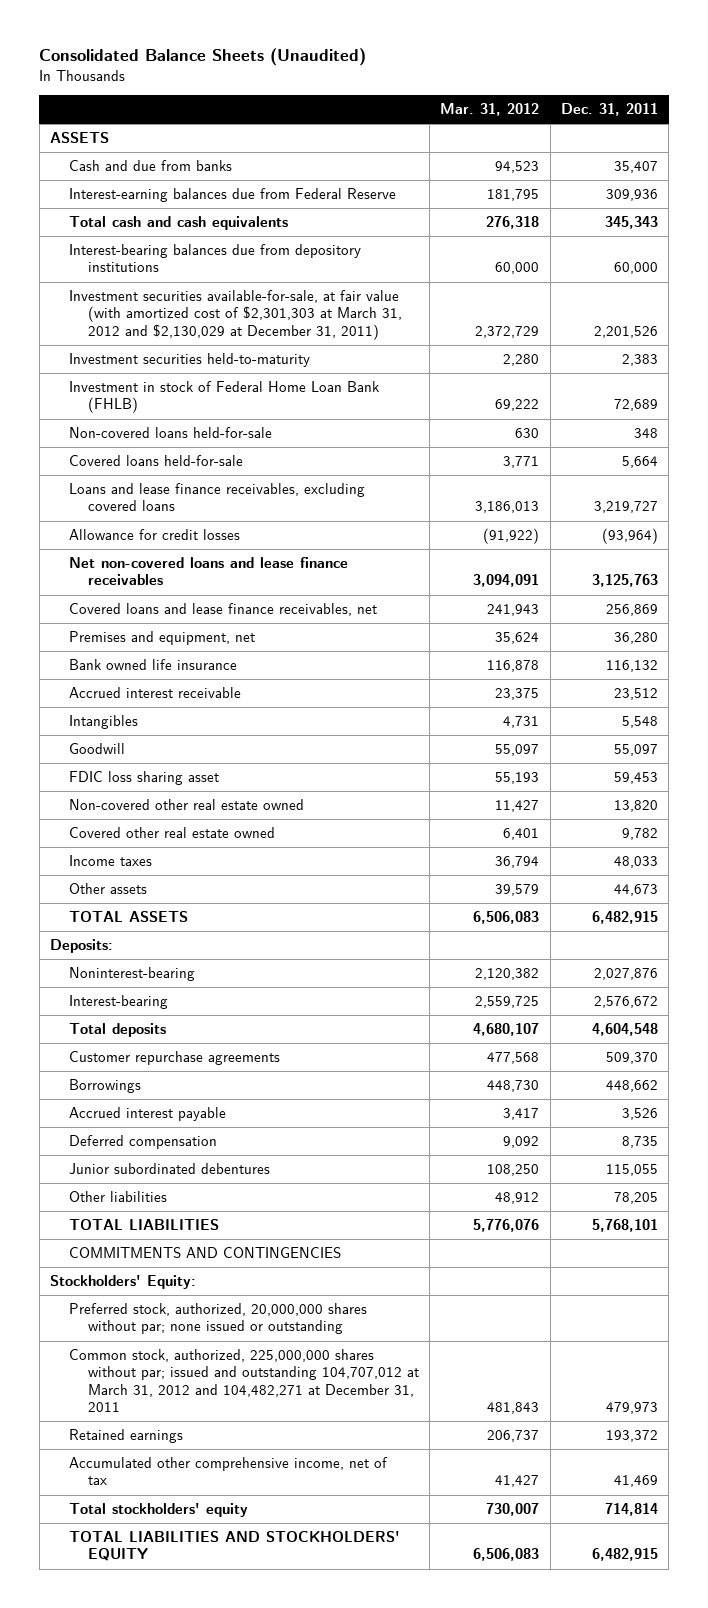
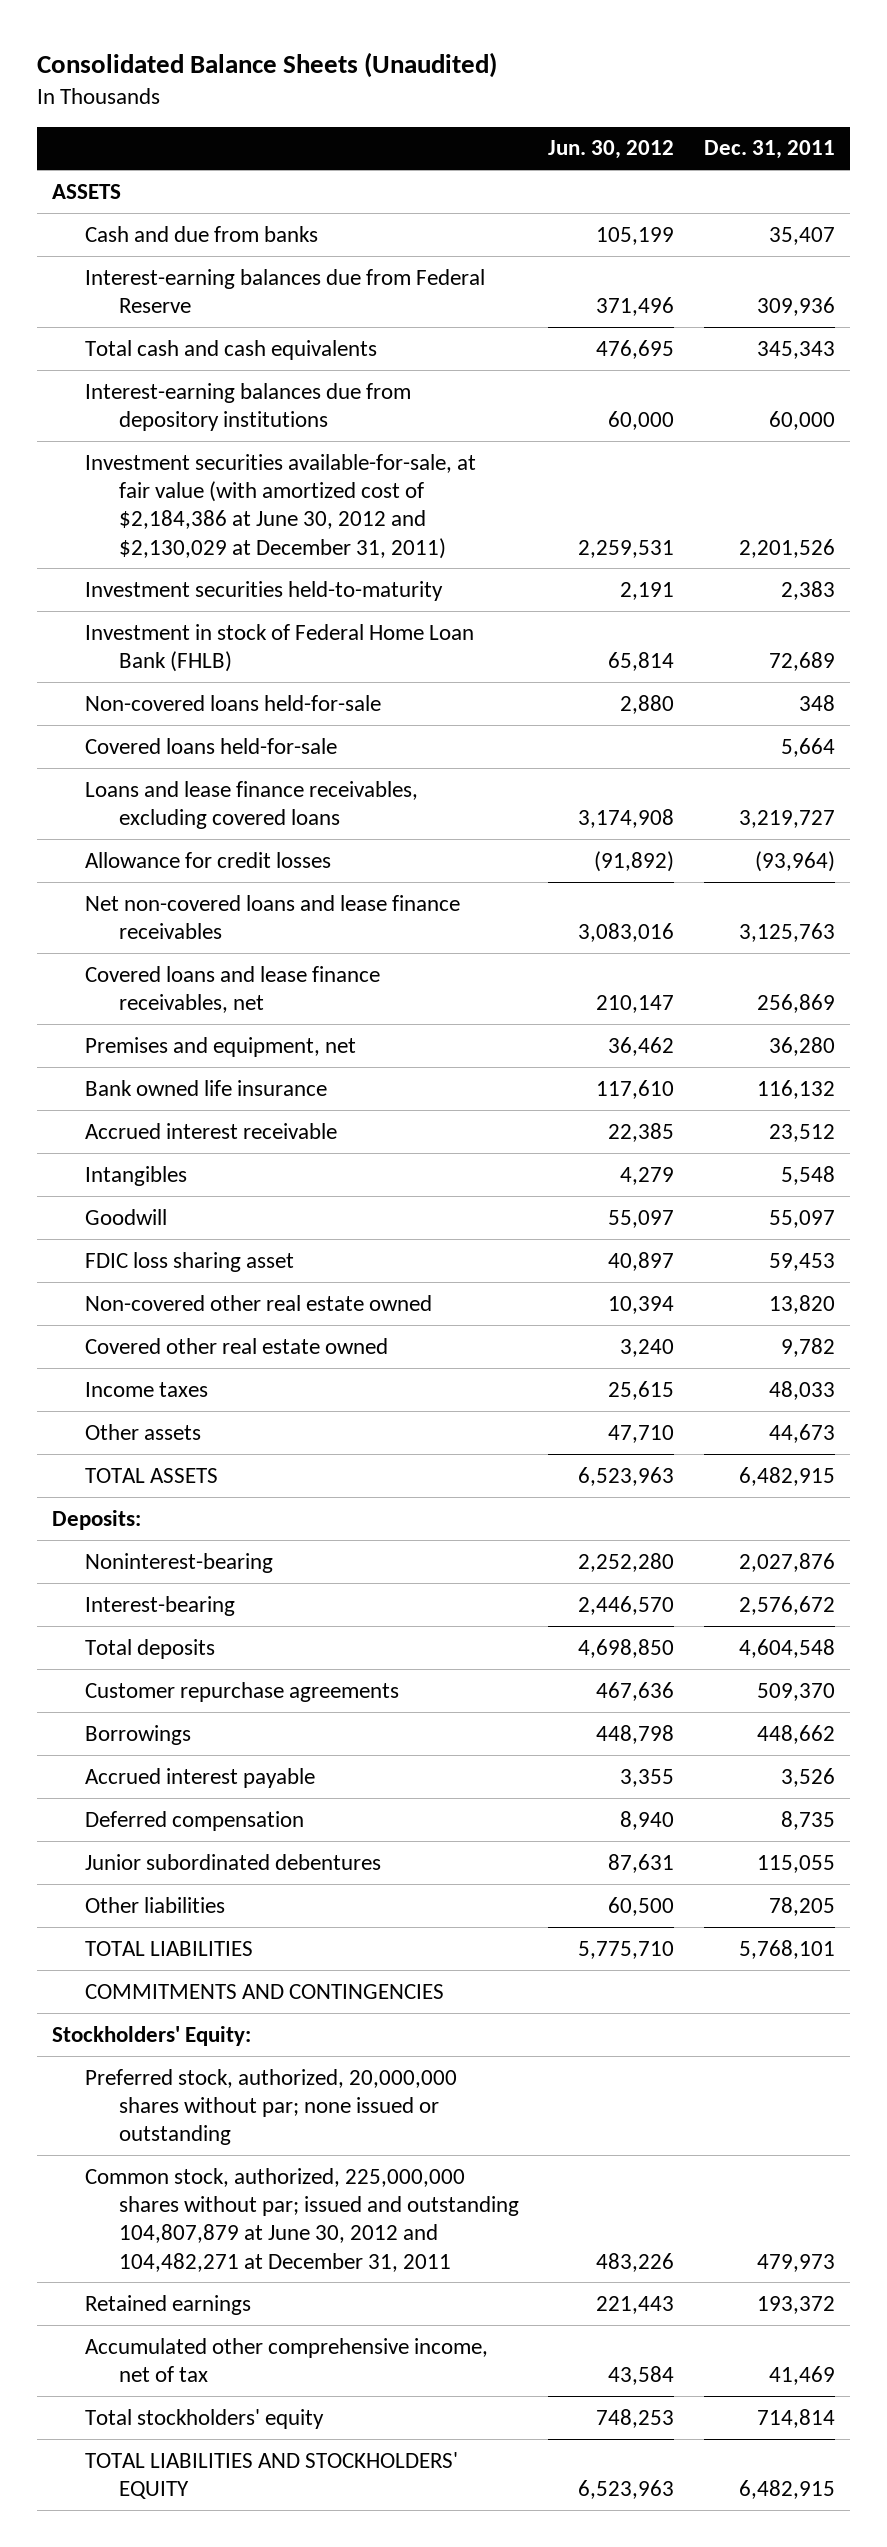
[440,103,540,117] Mar. 31, 2012 -> none
none -> [548,140,675,160] Jun. 30, 2012
[68,244,361,273] Interest-bearing balances due from depository institutions -> [85,382,412,432] Interest-earning balances due from depository institutions
[68,290,402,340] Investment securities available-for-sale, at fair value (with amortized cost of $2,301,303 at March 31, 2012 and $2,130,029 at December 31, 2011) -> [85,453,477,559] Investment securities available-for-sale, at fair value (with amortized cost of $2,184,386 at June 30, 2012 and $2,130,029 at December 31, 2011)
[68,1349,419,1413] Common stock, authorized, 225,000,000 shares without par; issued and outstanding 104,707,012 at March 31, 2012 and 104,482,271 at December 31, 2011 -> [85,2167,519,2272] Common stock, authorized, 225,000,000 shares without par; issued and outstanding 104,807,879 at June 30, 2012 and 104,482,271 at December 31, 2011

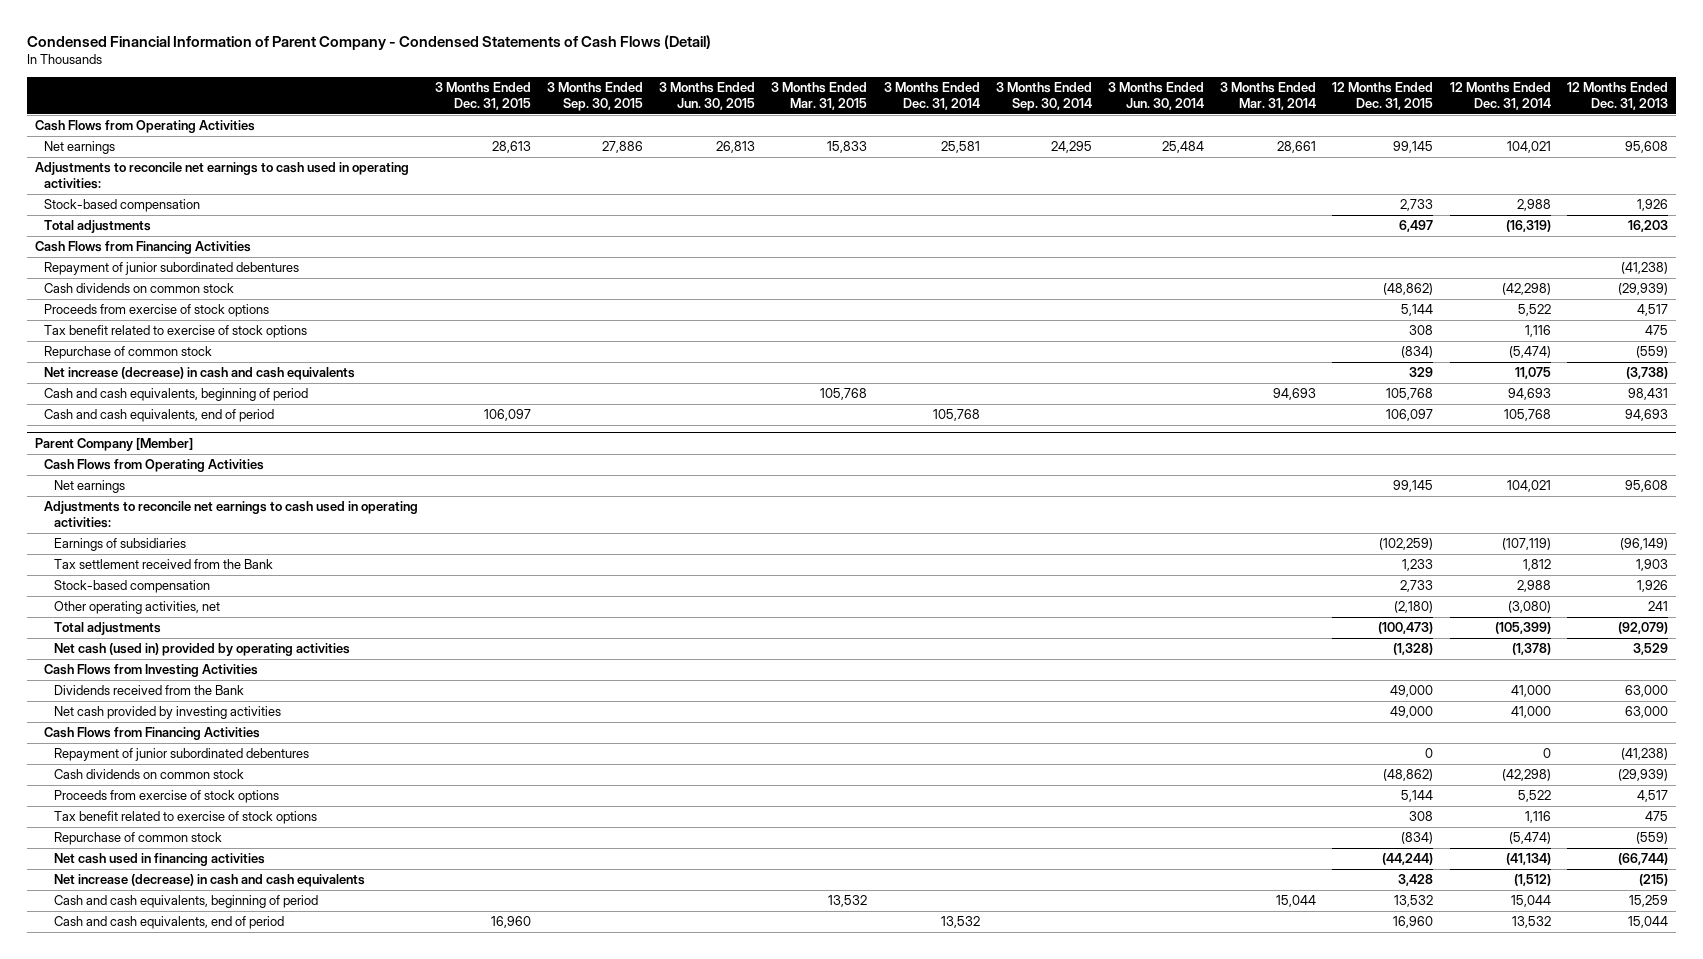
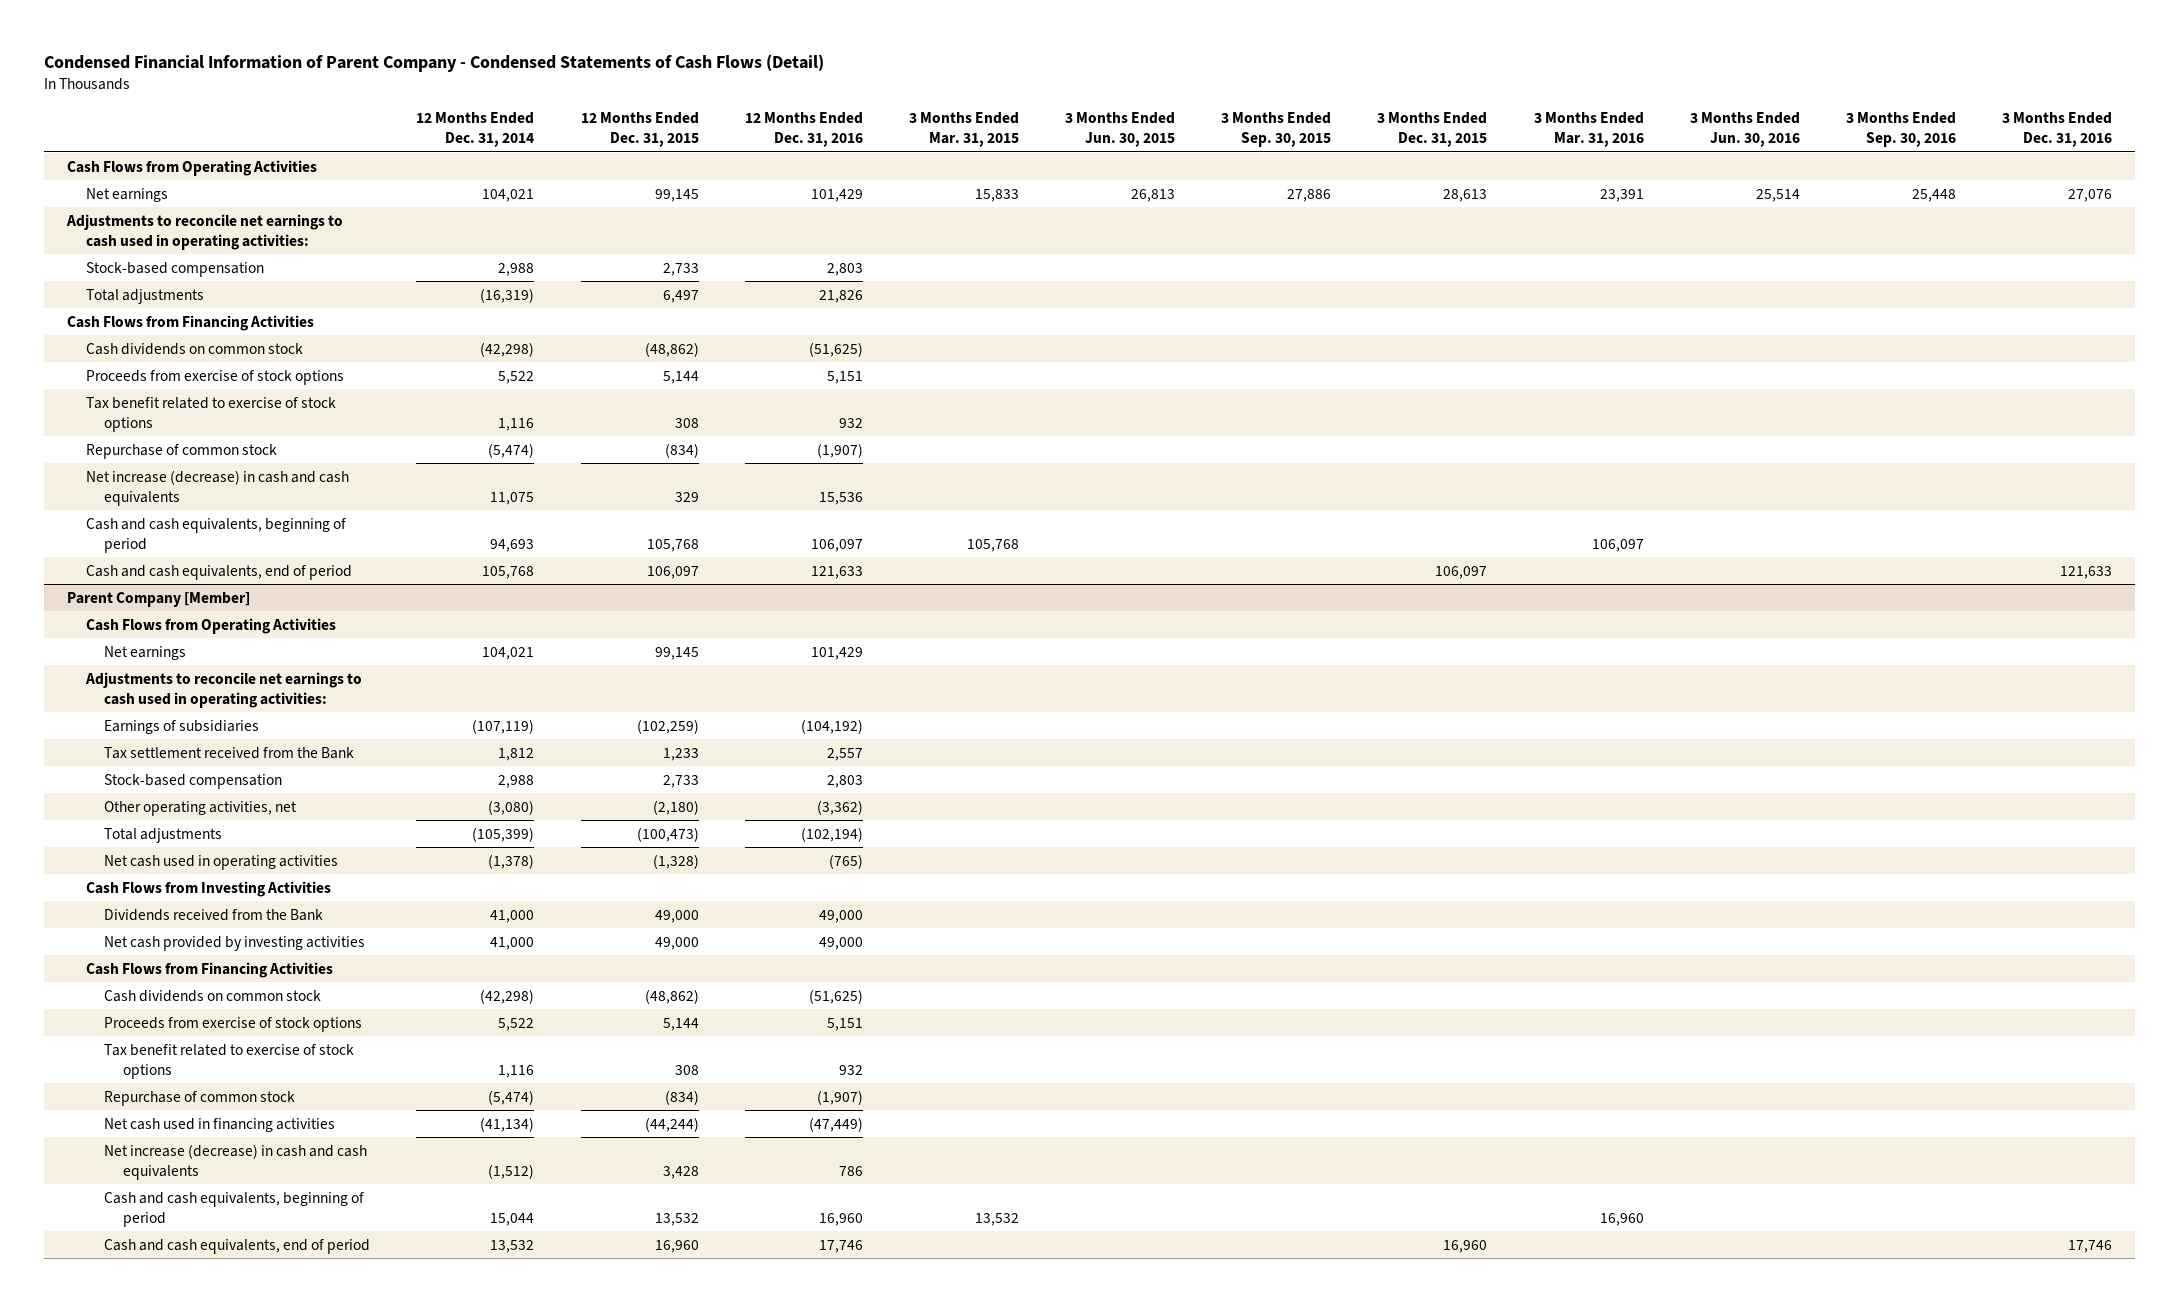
[883,81,980,110] 3 Months Ended Dec. 31, 2014 -> none
[995,81,1092,111] 3 Months Ended Sep. 30, 2014 -> none
[1108,81,1205,110] 3 Months Ended Jun. 30, 2014 -> none
[1220,81,1317,110] 3 Months Ended Mar. 31, 2014 -> none
[1566,81,1668,110] 12 Months Ended Dec. 31, 2013 -> none
none -> [744,112,863,148] 12 Months Ended Dec. 31, 2016
none -> [1533,112,1644,148] 3 Months Ended Mar. 31, 2016
none -> [1689,112,1800,148] 3 Months Ended Jun. 30, 2016
none -> [1846,112,1957,148] 3 Months Ended Sep. 30, 2016
none -> [2002,112,2113,148] 3 Months Ended Dec. 31, 2016
[44,262,300,276] Repayment of junior subordinated debentures -> none
[53,643,350,657] Net cash (used in) provided by operating activities -> [104,854,339,870] Net cash used in operating activities
[53,748,309,762] Repayment of junior subordinated debentures -> none

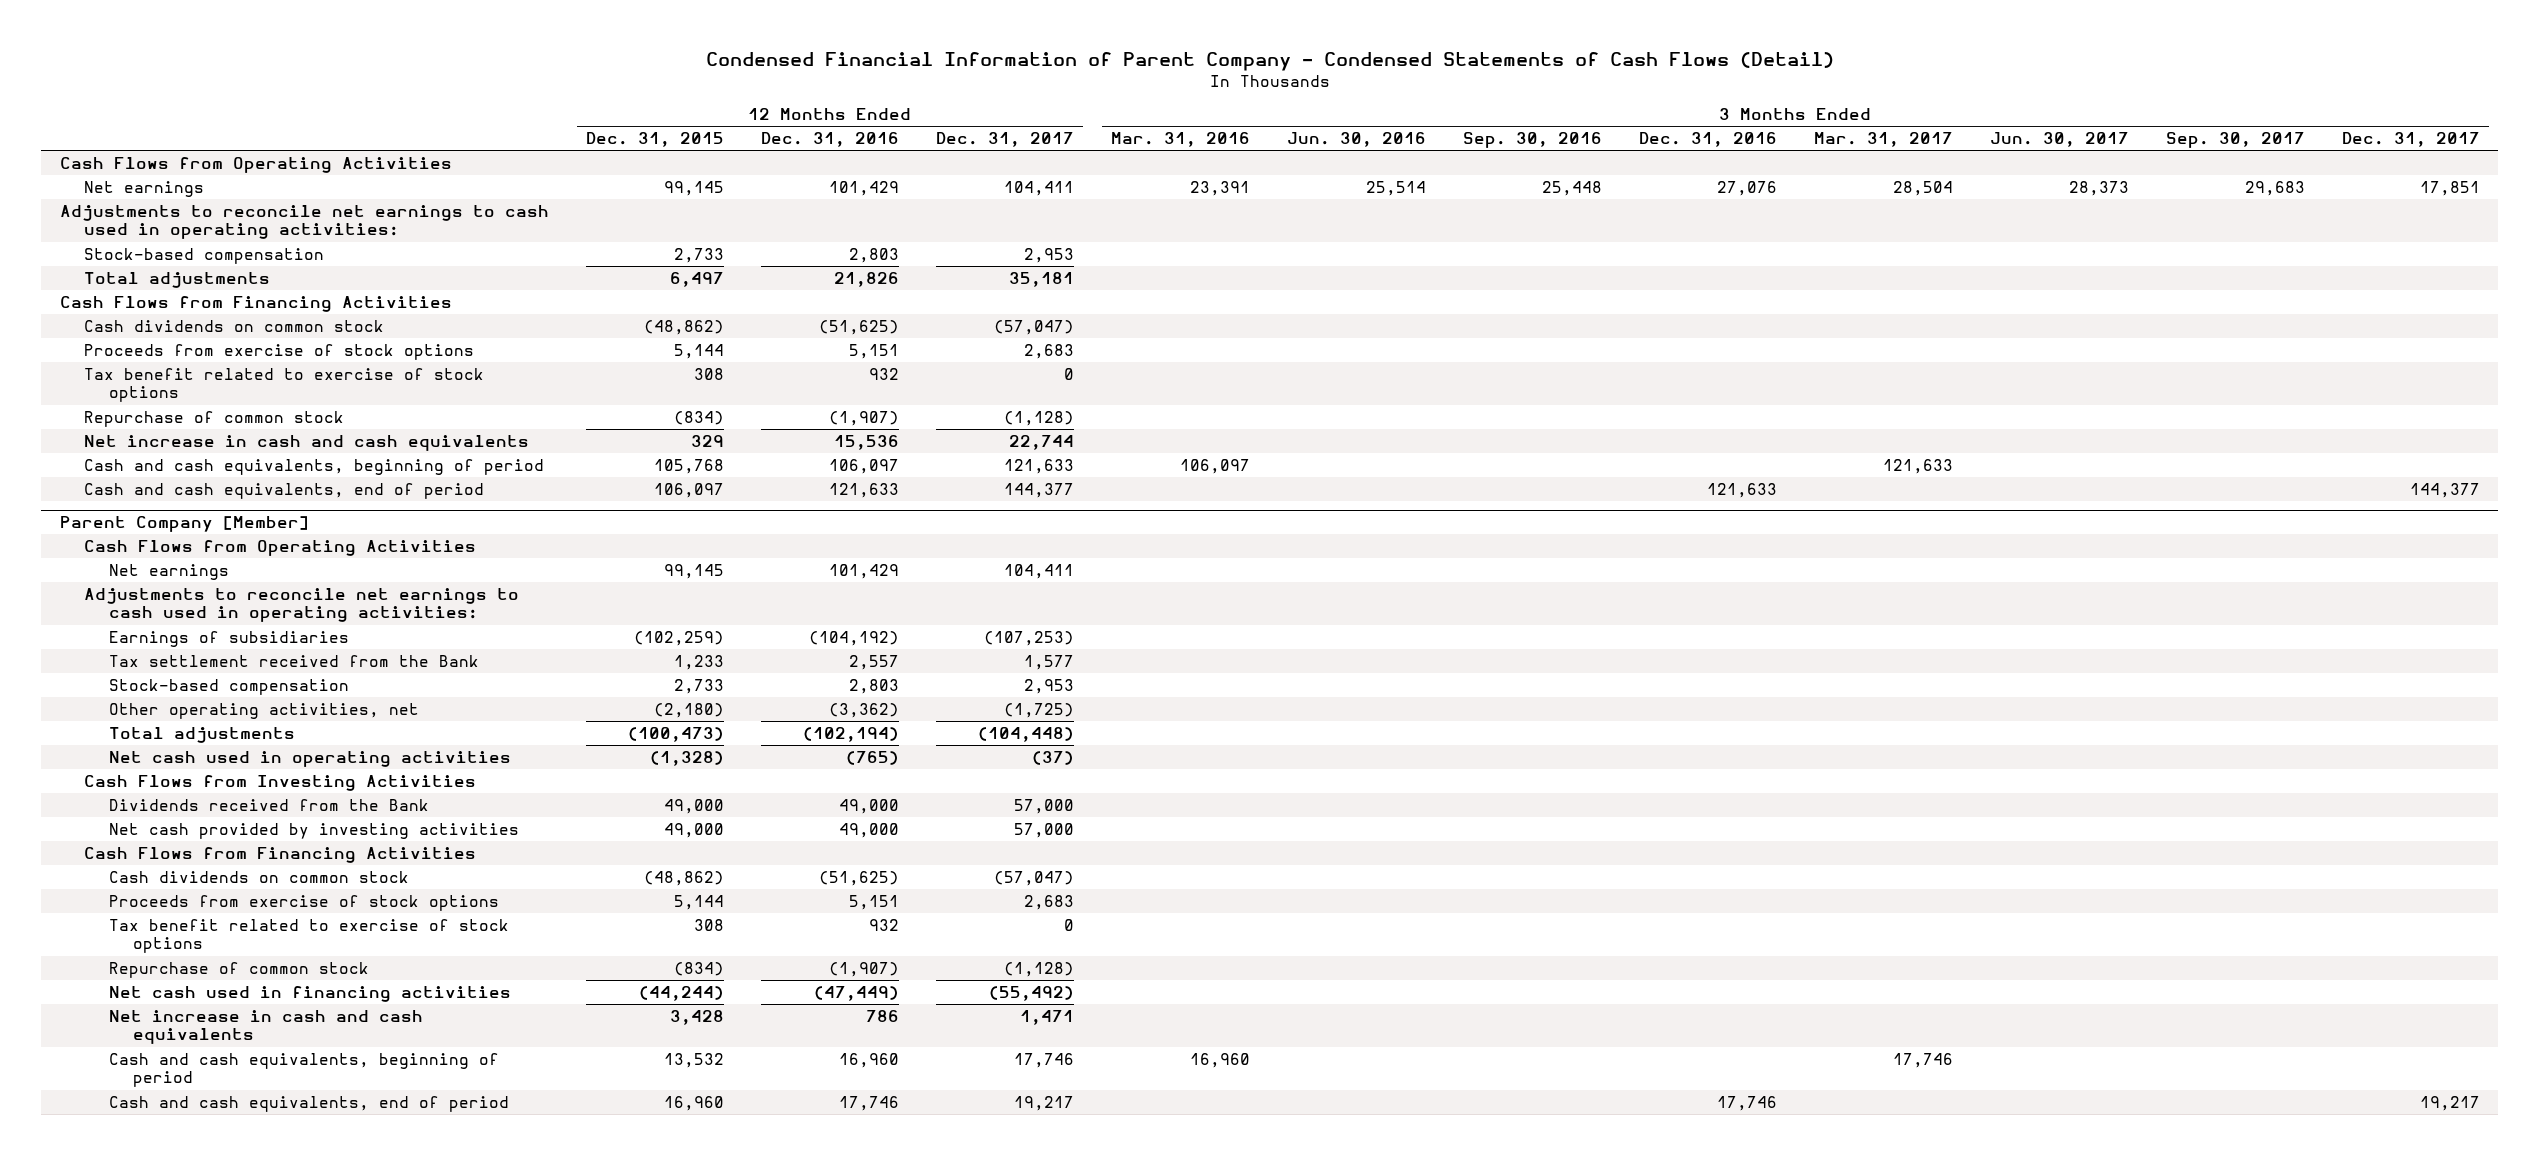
[416,112,535,148] 12 Months Ended Dec. 31, 2014 -> none
[908,112,1019,148] 3 Months Ended Mar. 31, 2015 -> none
[1065,112,1176,148] 3 Months Ended Jun. 30, 2015 -> none
[1221,112,1332,148] 3 Months Ended Sep. 30, 2015 -> none
[1377,112,1488,148] 3 Months Ended Dec. 31, 2015 -> none
none -> [935,132,1074,148] Dec. 31, 2017
none -> [1813,132,1953,148] Mar. 31, 2017
none -> [1989,132,2129,148] Jun. 30, 2017
none -> [2165,132,2305,149] Sep. 30, 2017
none -> [2341,132,2480,148] Dec. 31, 2017
[85,469,349,506] Net increase (decrease) in cash and cash equivalents -> [84,434,530,451] Net increase in cash and cash equivalents
[104,1143,368,1180] Net increase (decrease) in cash and cash equivalents -> [108,1009,423,1045] Net increase in cash and cash equivalents

